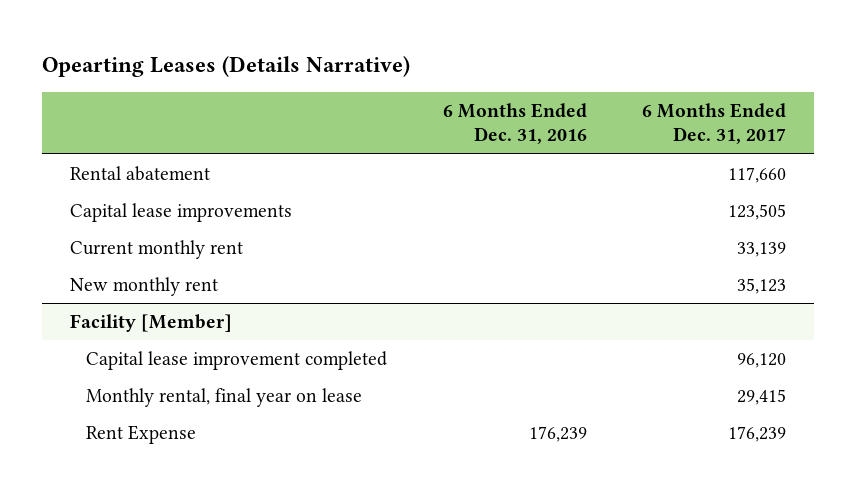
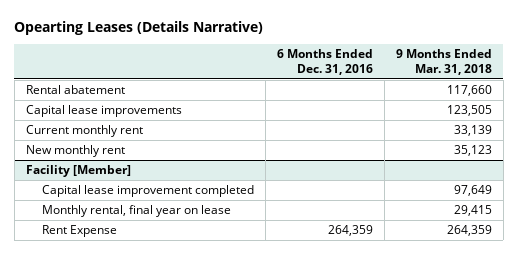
[642,102,787,145] 6 Months Ended Dec. 31, 2017 -> none
none -> [395,49,492,76] 9 Months Ended Mar. 31, 2018
[528,425,587,442] 176,239 -> [327,225,373,237] 264,359

